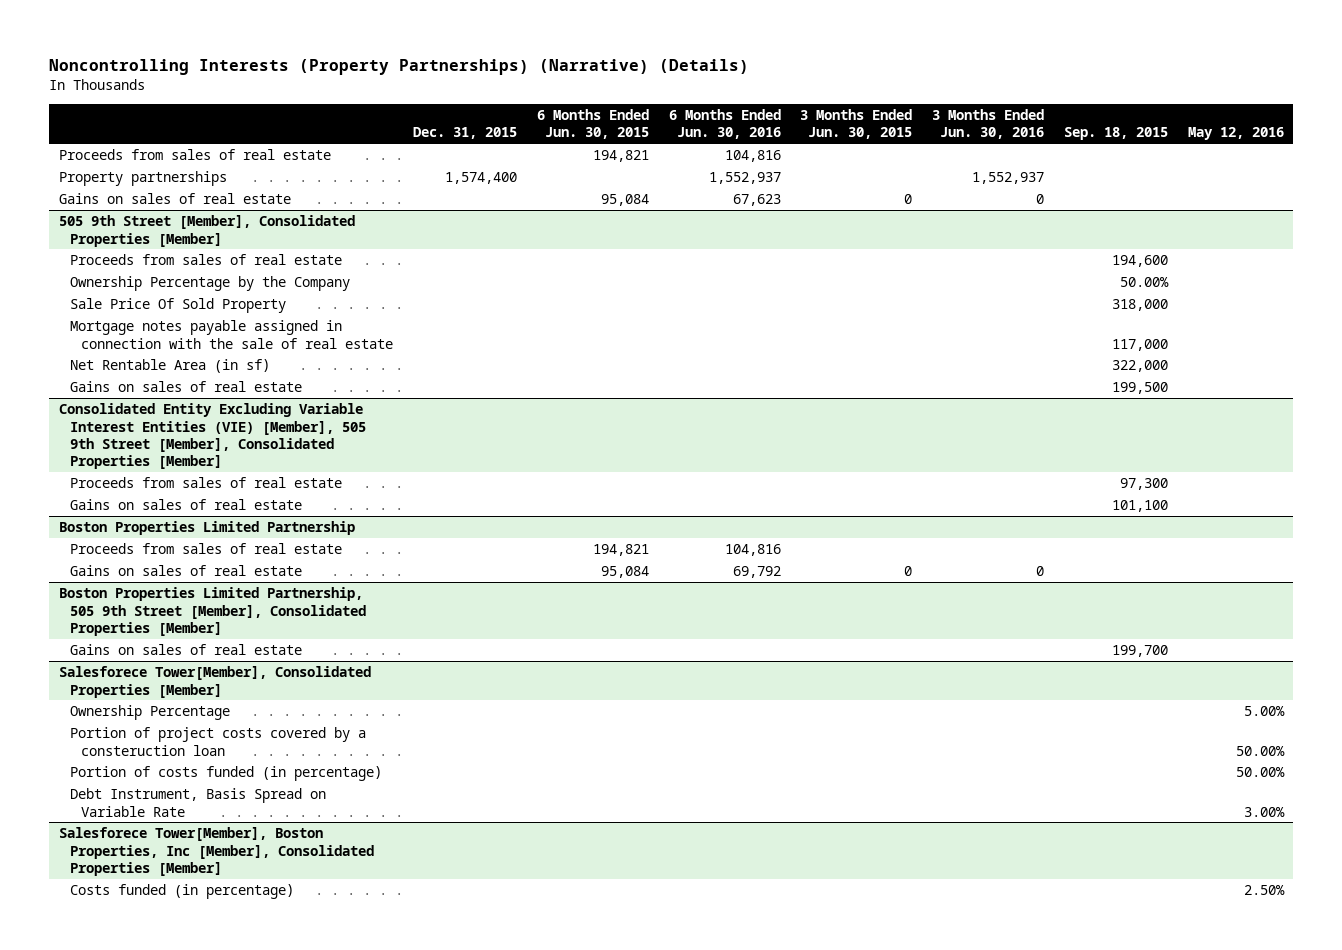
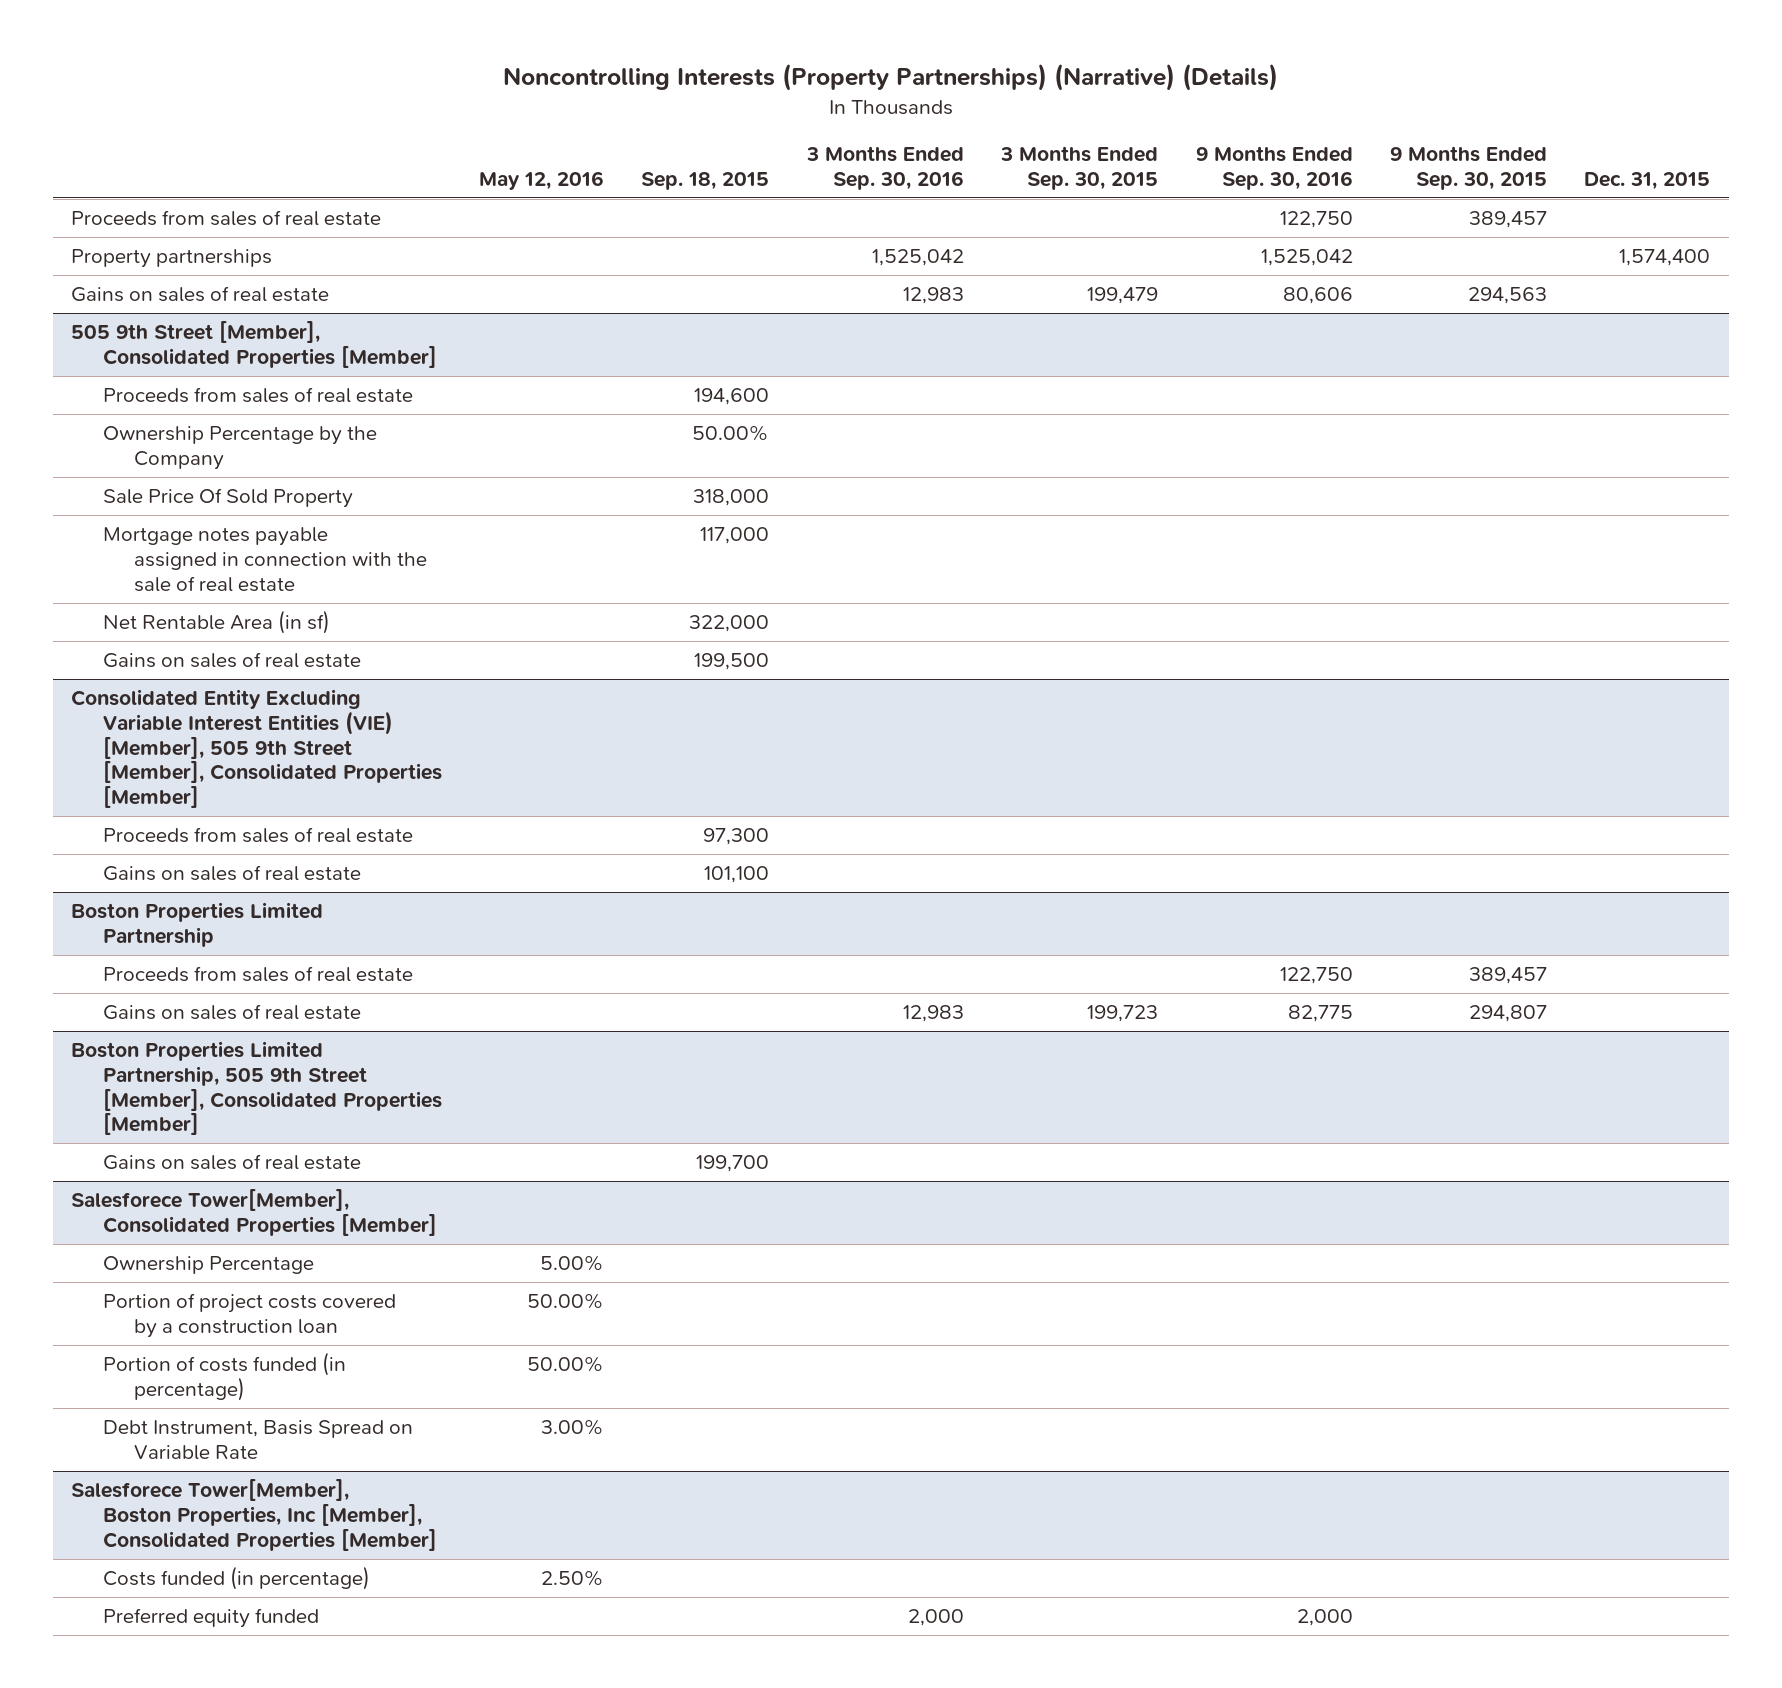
[536,108,649,140] 6 Months Ended Jun. 30, 2015 -> none
[668,108,781,140] 6 Months Ended Jun. 30, 2016 -> none
[800,108,913,140] 3 Months Ended Jun. 30, 2015 -> none
[932,108,1045,140] 3 Months Ended Jun. 30, 2016 -> none
none -> [805,146,964,191] 3 Months Ended Sep. 30, 2016
none -> [1000,146,1159,191] 3 Months Ended Sep. 30, 2015
none -> [1195,146,1353,191] 9 Months Ended Sep. 30, 2016
none -> [1390,146,1548,191] 9 Months Ended Sep. 30, 2015
[69,727,366,756] Portion of project costs covered by a consteruction loan -> [102,1293,396,1338] Portion of project costs covered by a construction loan
none -> [102,1608,319,1629] Preferred equity funded

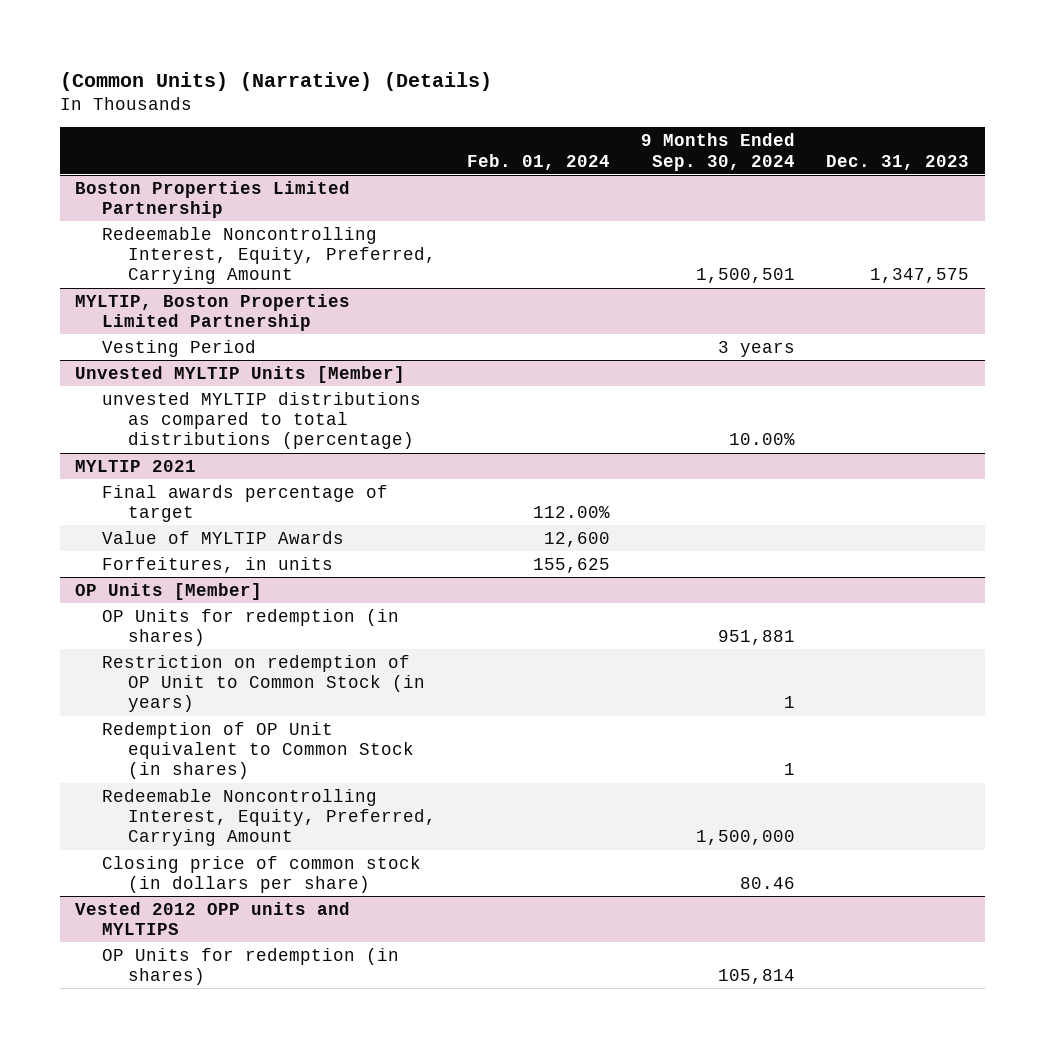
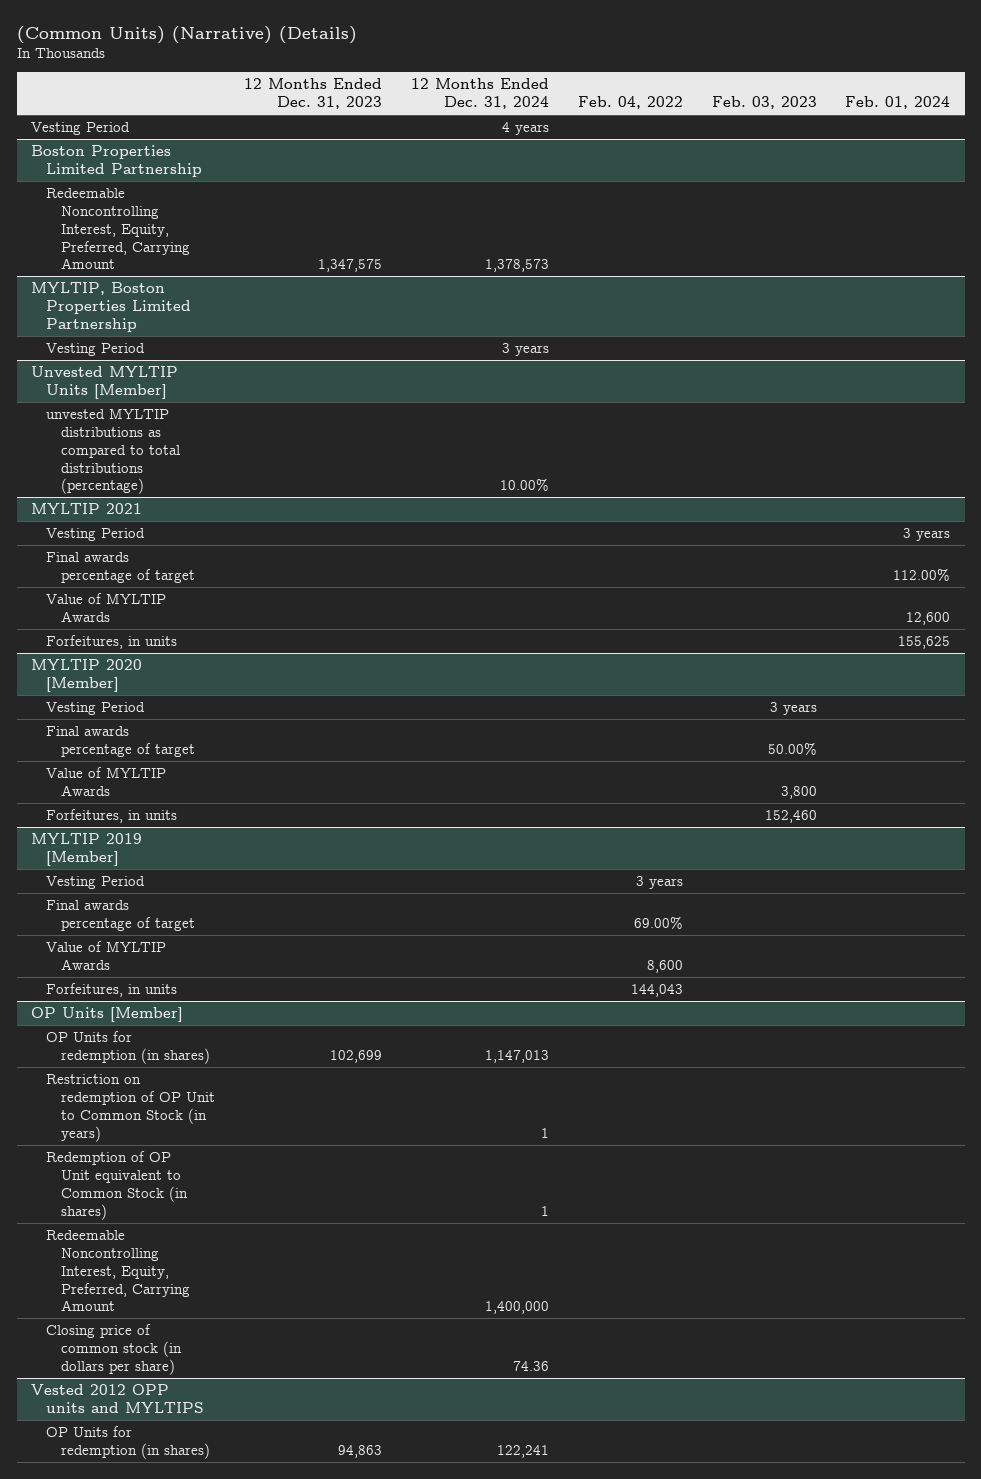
[641,133,796,171] 9 Months Ended Sep. 30, 2024 -> none
[826,154,970,170] Dec. 31, 2023 -> none
none -> [244,78,383,110] 12 Months Ended Dec. 31, 2023
none -> [411,78,550,110] 12 Months Ended Dec. 31, 2024
none -> [577,96,683,110] Feb. 04, 2022
none -> [711,96,817,110] Feb. 03, 2023
none -> [31,121,131,135] Vesting Period
none -> [46,527,146,541] Vesting Period
none -> [31,658,143,692] MYLTIP 2020 [Member]
none -> [46,701,146,715] Vesting Period
none -> [46,725,196,757] Final awards percentage of target
none -> [46,766,167,796] Value of MYLTIP Awards
none -> [46,808,178,823] Forfeitures, in units
none -> [31,832,143,866] MYLTIP 2019 [Member]
none -> [46,875,146,889] Vesting Period
none -> [46,899,196,931] Final awards percentage of target
none -> [46,940,167,970] Value of MYLTIP Awards
none -> [46,982,178,997] Forfeitures, in units

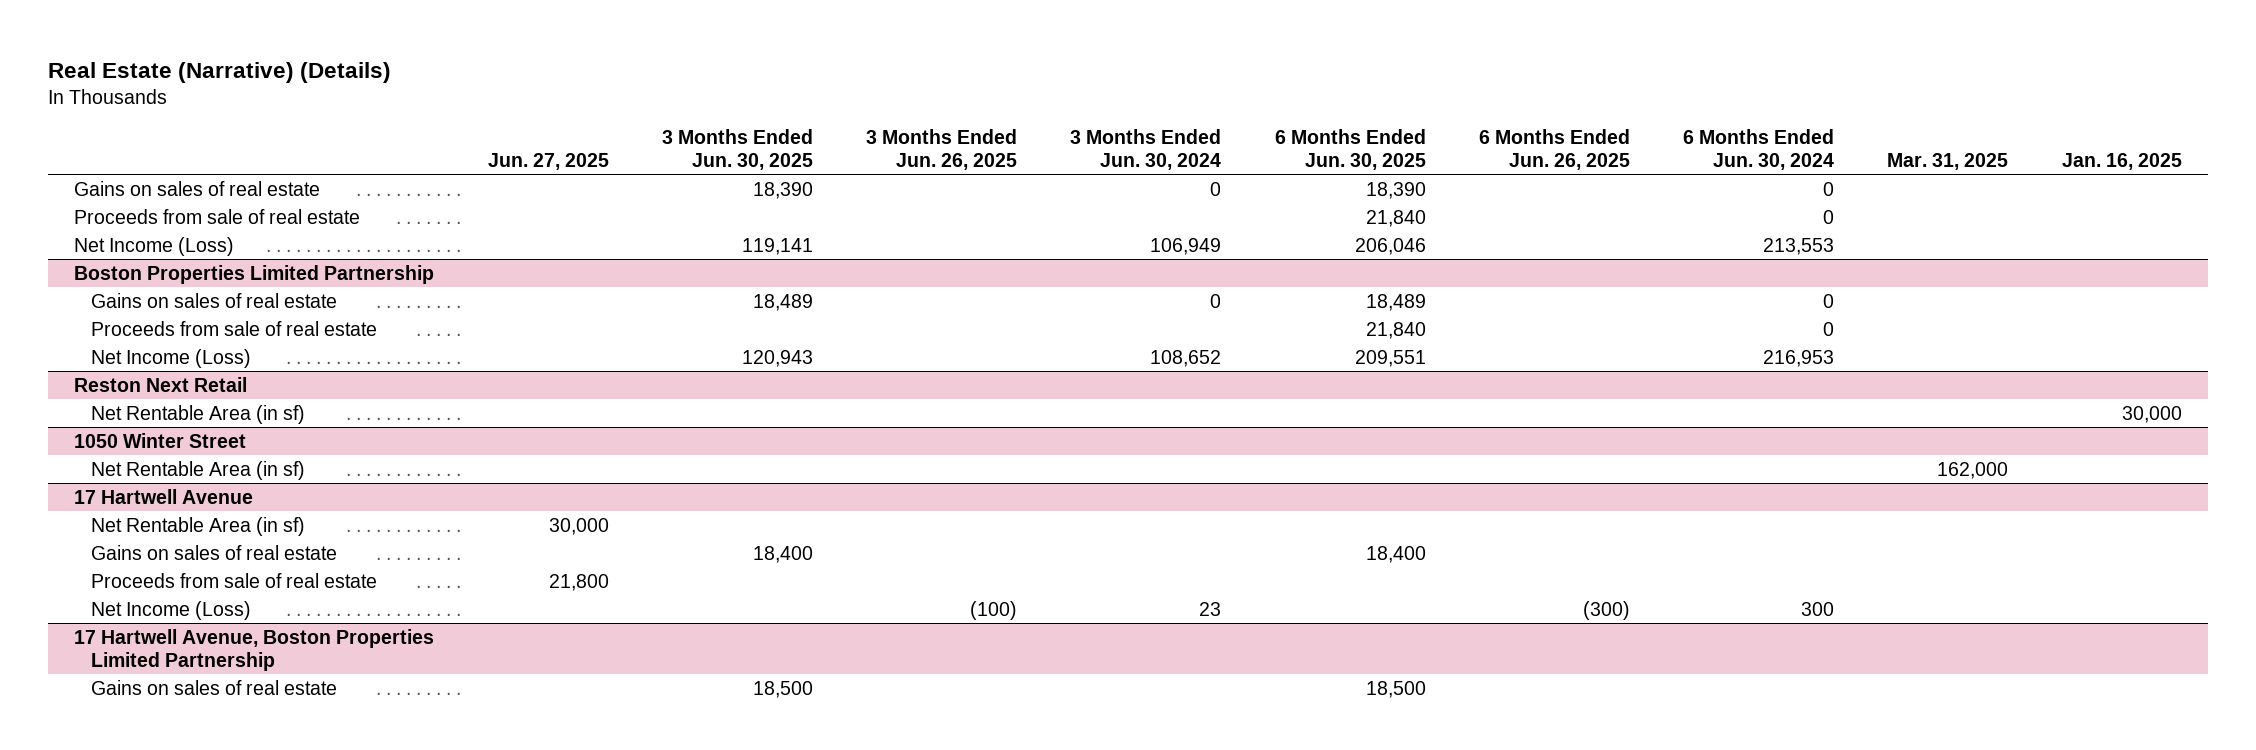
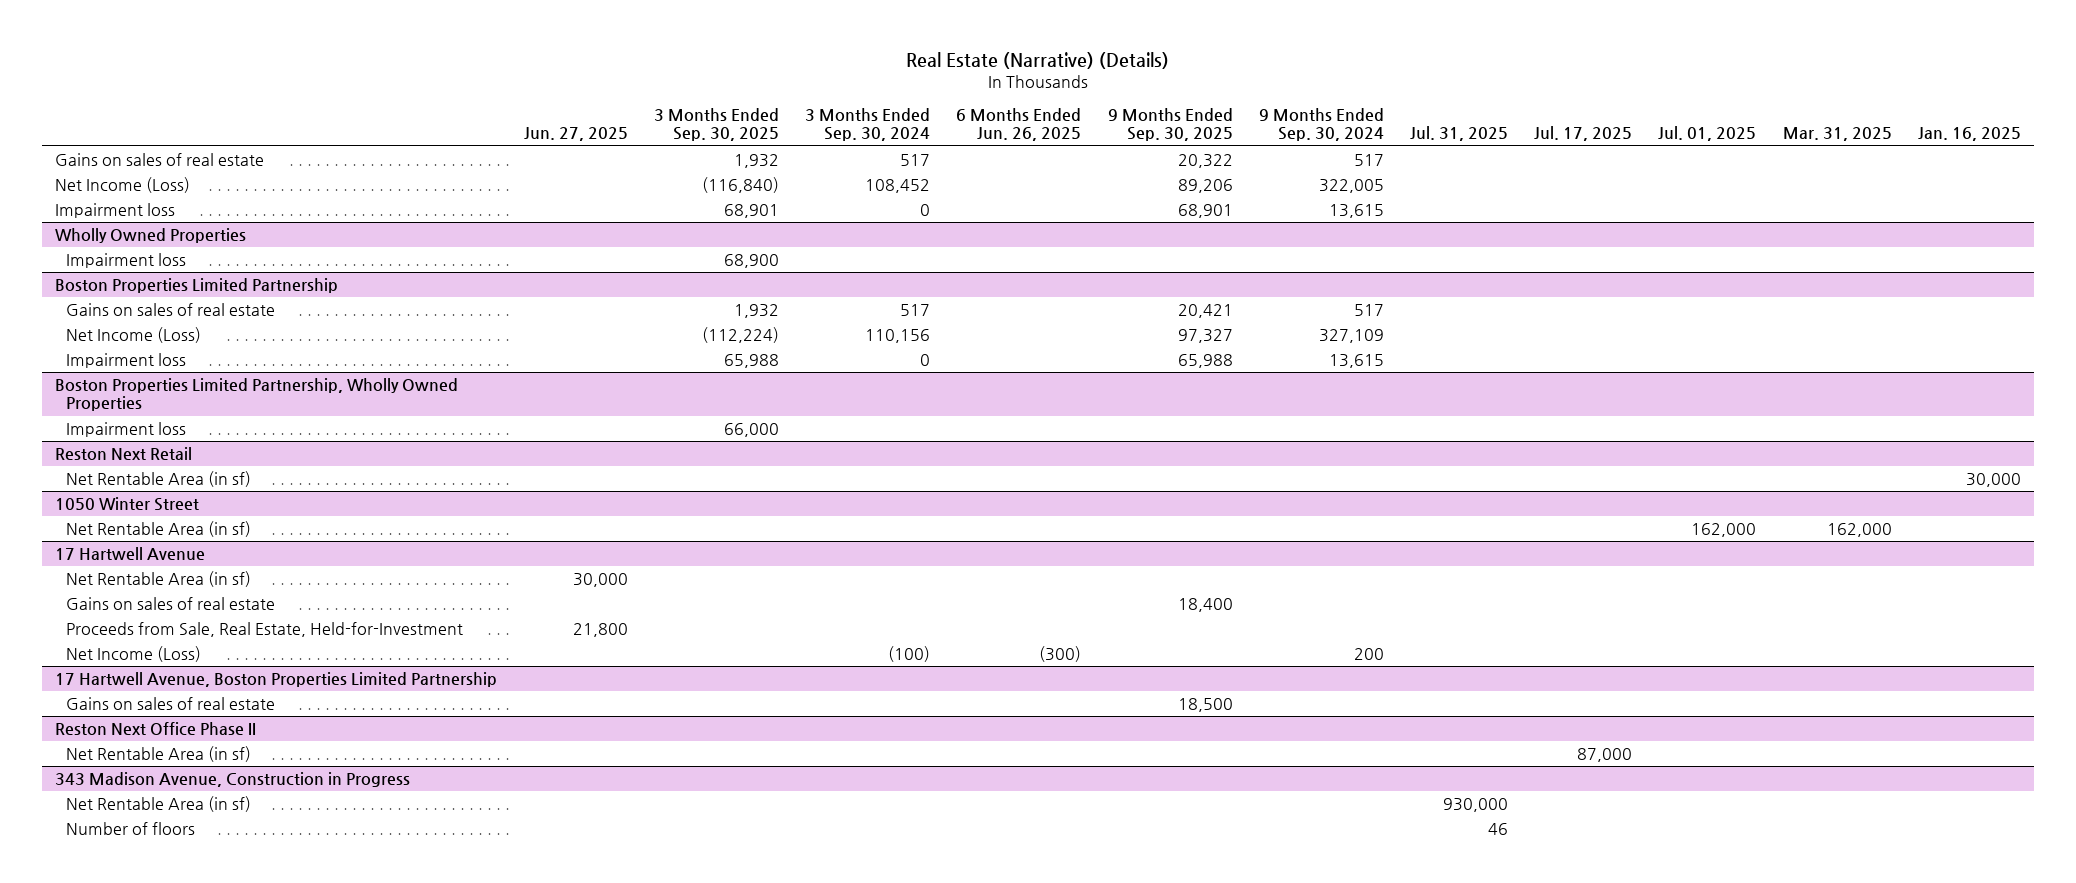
[661,129,813,170] 3 Months Ended Jun. 30, 2025 -> none
[866,129,1018,170] 3 Months Ended Jun. 26, 2025 -> none
[1070,129,1222,170] 3 Months Ended Jun. 30, 2024 -> none
[1274,129,1426,170] 6 Months Ended Jun. 30, 2025 -> none
[1683,129,1835,170] 6 Months Ended Jun. 30, 2024 -> none
none -> [653,107,779,142] 3 Months Ended Sep. 30, 2025
none -> [805,107,931,142] 3 Months Ended Sep. 30, 2024
none -> [1107,107,1233,142] 9 Months Ended Sep. 30, 2025
none -> [1258,107,1384,142] 9 Months Ended Sep. 30, 2024
none -> [1410,126,1509,142] Jul. 31, 2025
none -> [1534,126,1633,142] Jul. 17, 2025
none -> [1658,126,1757,142] Jul. 01, 2025
[74,208,361,224] Proceeds from sale of real estate -> none
none -> [55,203,176,219] Impairment loss
none -> [55,228,247,244] Wholly Owned Properties
none -> [66,253,187,269] Impairment loss
[90,320,377,336] Proceeds from sale of real estate -> none
none -> [66,353,187,369] Impairment loss
none -> [55,378,459,412] Boston Properties Limited Partnership, Wholly Owned Properties
none -> [66,422,187,438] Impairment loss
[90,572,377,588] Proceeds from sale of real estate -> [66,622,464,638] Proceeds from Sale, Real Estate, Held-for-Investment
none -> [55,722,257,737] Reston Next Office Phase II
none -> [66,746,252,763] Net Rentable Area (in sf)
none -> [55,772,411,788] 343 Madison Avenue, Construction in Progress
none -> [66,796,252,813] Net Rentable Area (in sf)
none -> [66,822,196,836] Number of floors

